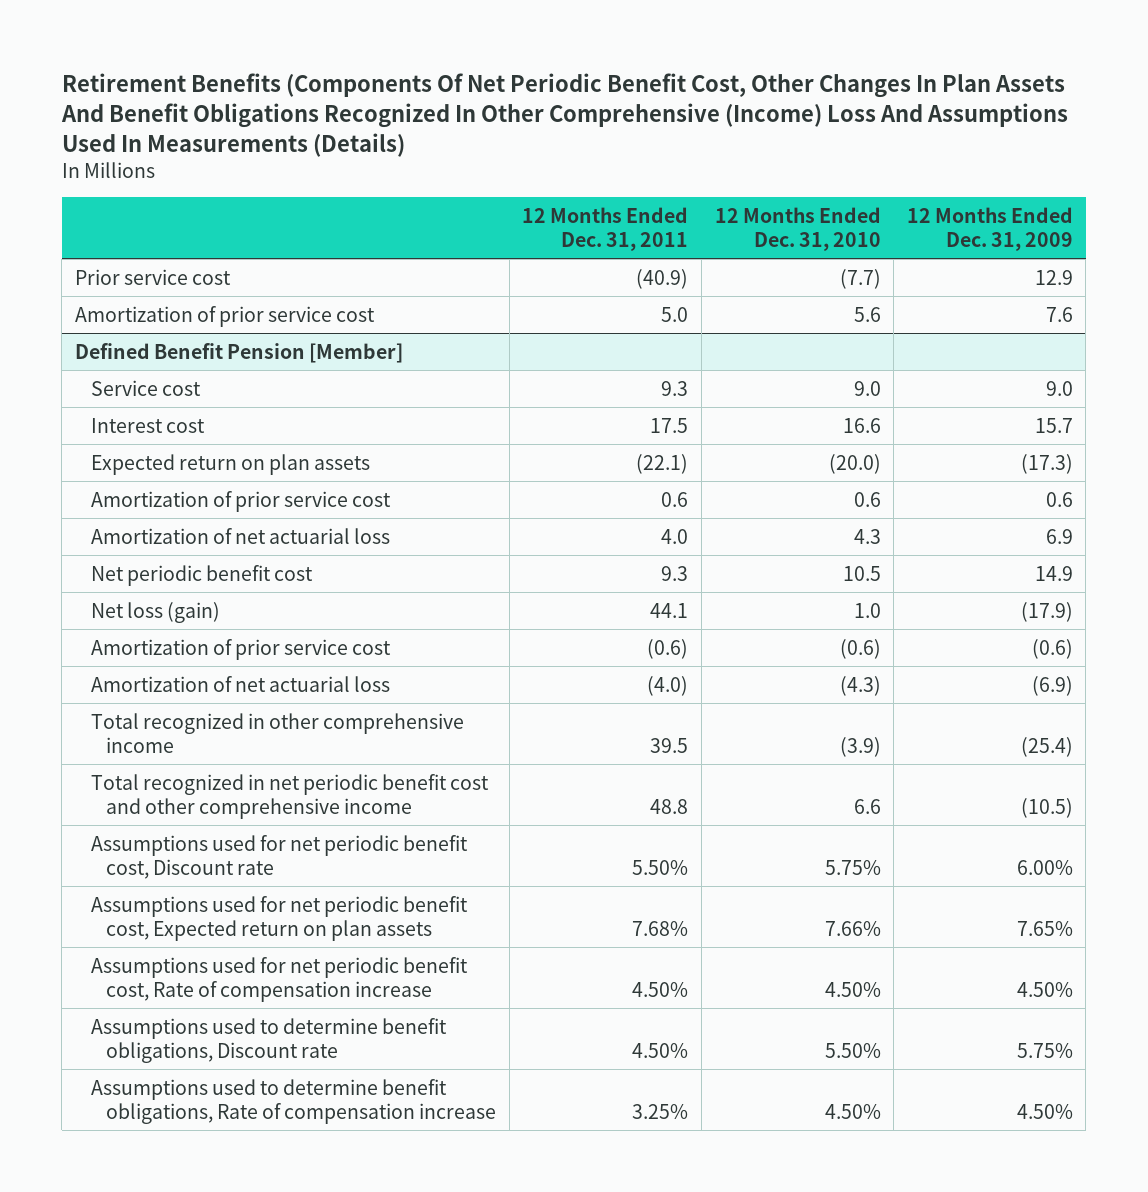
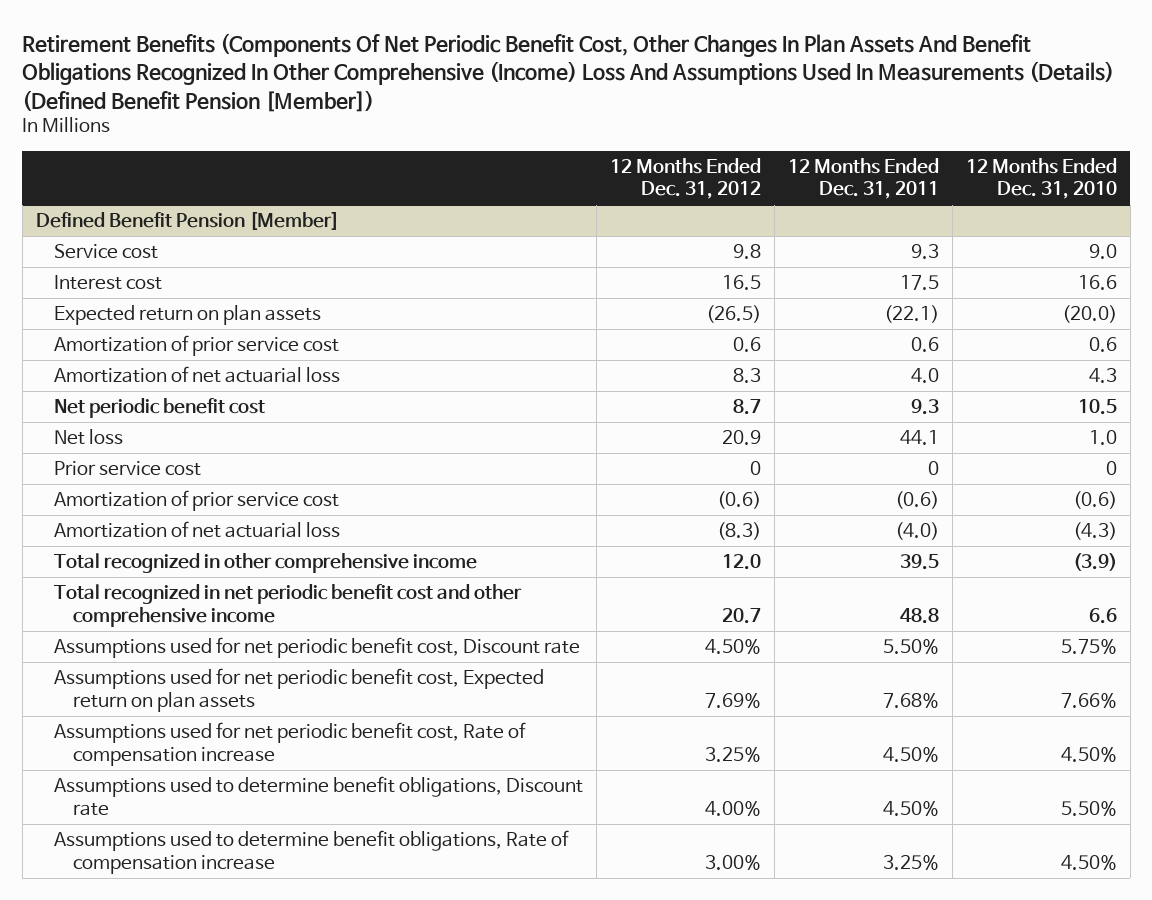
[60,72,1068,157] Retirement Benefits (Components Of Net Periodic Benefit Cost, Other Changes In Plan Assets And Benefit Obligations Recognized In Other Comprehensive (Income) Loss And Assumptions Used In Measurements (Details) -> [22,32,1115,112] Retirement Benefits (Components Of Net Periodic Benefit Cost, Other Changes In Plan Assets And Benefit Obligations Recognized In Other Comprehensive (Income) Loss And Assumptions Used In Measurements (Details) (Defined Benefit Pension [Member])
[906,206,1073,252] 12 Months Ended Dec. 31, 2009 -> none
none -> [610,158,762,200] 12 Months Ended Dec. 31, 2012
[75,268,232,285] Prior service cost -> none
[75,305,376,327] Amortization of prior service cost -> none
[90,601,220,623] Net loss (gain) -> [54,429,124,446] Net loss
none -> [54,461,202,477] Prior service cost

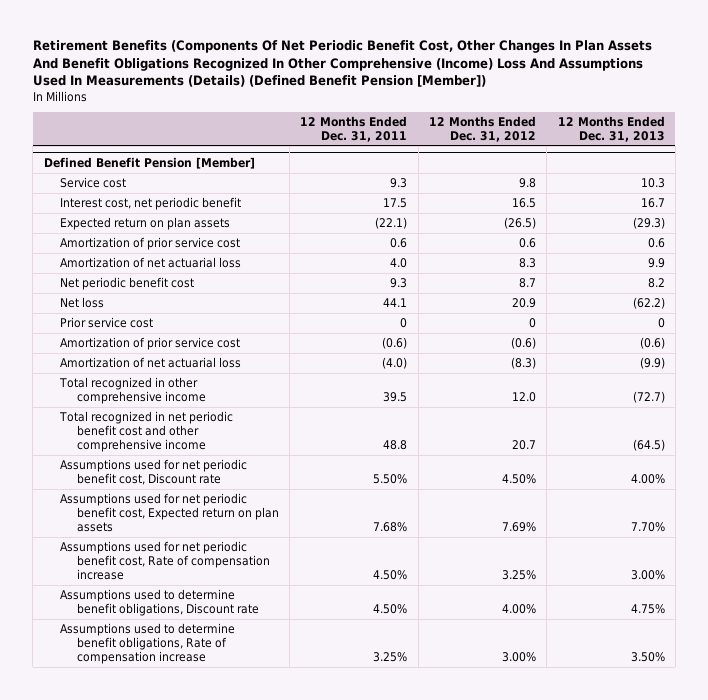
[965,158,1117,200] 12 Months Ended Dec. 31, 2010 -> none
none -> [557,115,665,142] 12 Months Ended Dec. 31, 2013
[54,275,163,291] Interest cost -> [60,196,242,210] Interest cost, net periodic benefit

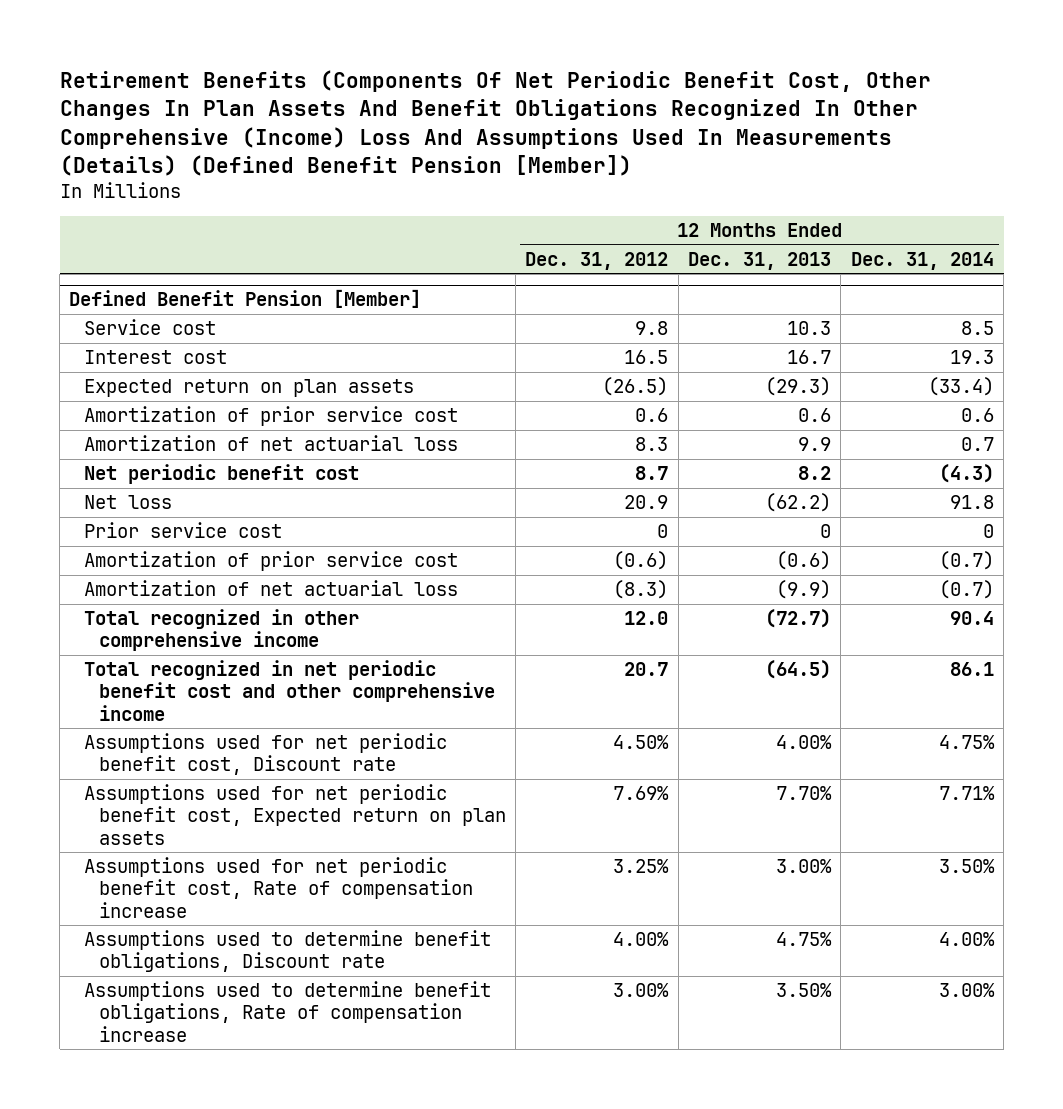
[300,115,408,142] 12 Months Ended Dec. 31, 2011 -> none
none -> [850,251,994,270] Dec. 31, 2014
[60,196,242,210] Interest cost, net periodic benefit -> [84,350,228,365] Interest cost

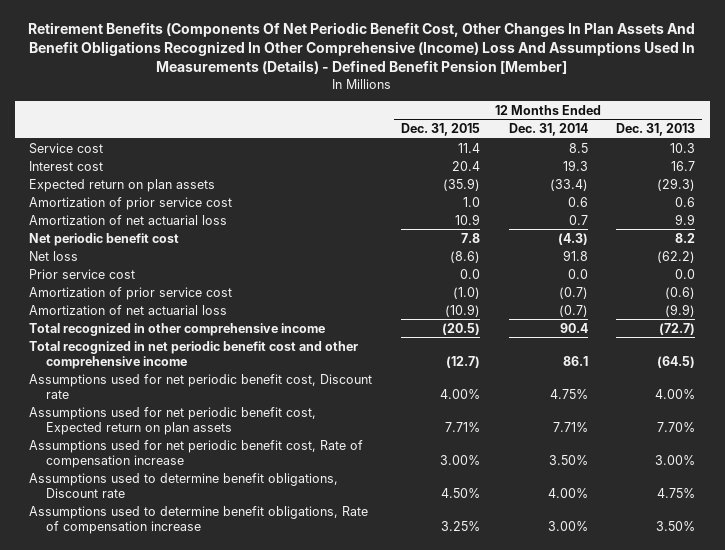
[59,69,931,177] Retirement Benefits (Components Of Net Periodic Benefit Cost, Other Changes In Plan Assets And Benefit Obligations Recognized In Other Comprehensive (Income) Loss And Assumptions Used In Measurements (Details) (Defined Benefit Pension [Member]) -> [28,22,696,75] Retirement Benefits (Components Of Net Periodic Benefit Cost, Other Changes In Plan Assets And Benefit Obligations Recognized In Other Comprehensive (Income) Loss And Assumptions Used In Measurements (Details) - Defined Benefit Pension [Member]
[525,251,669,270] Dec. 31, 2012 -> none
none -> [401,122,481,136] Dec. 31, 2015
[69,289,422,309] Defined Benefit Pension [Member] -> none
[820,524,832,539] 0 -> [675,268,696,279] 0.0
[982,524,994,539] 0 -> [567,268,588,279] 0.0

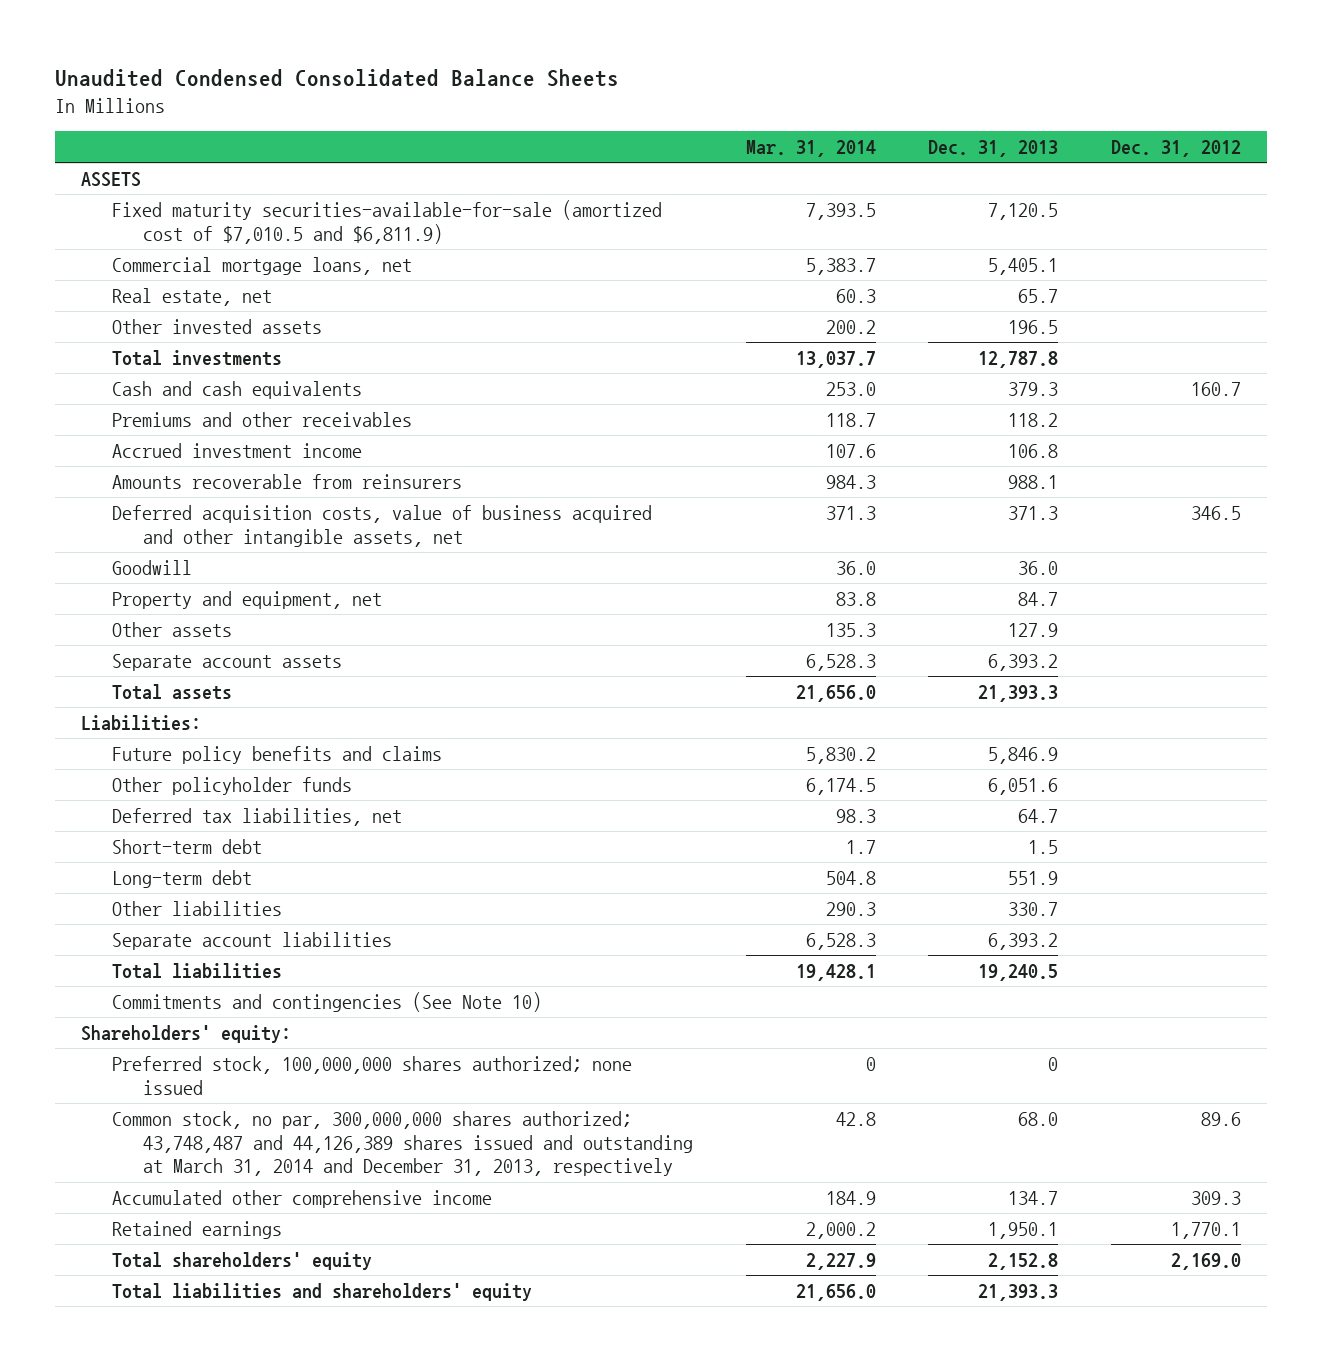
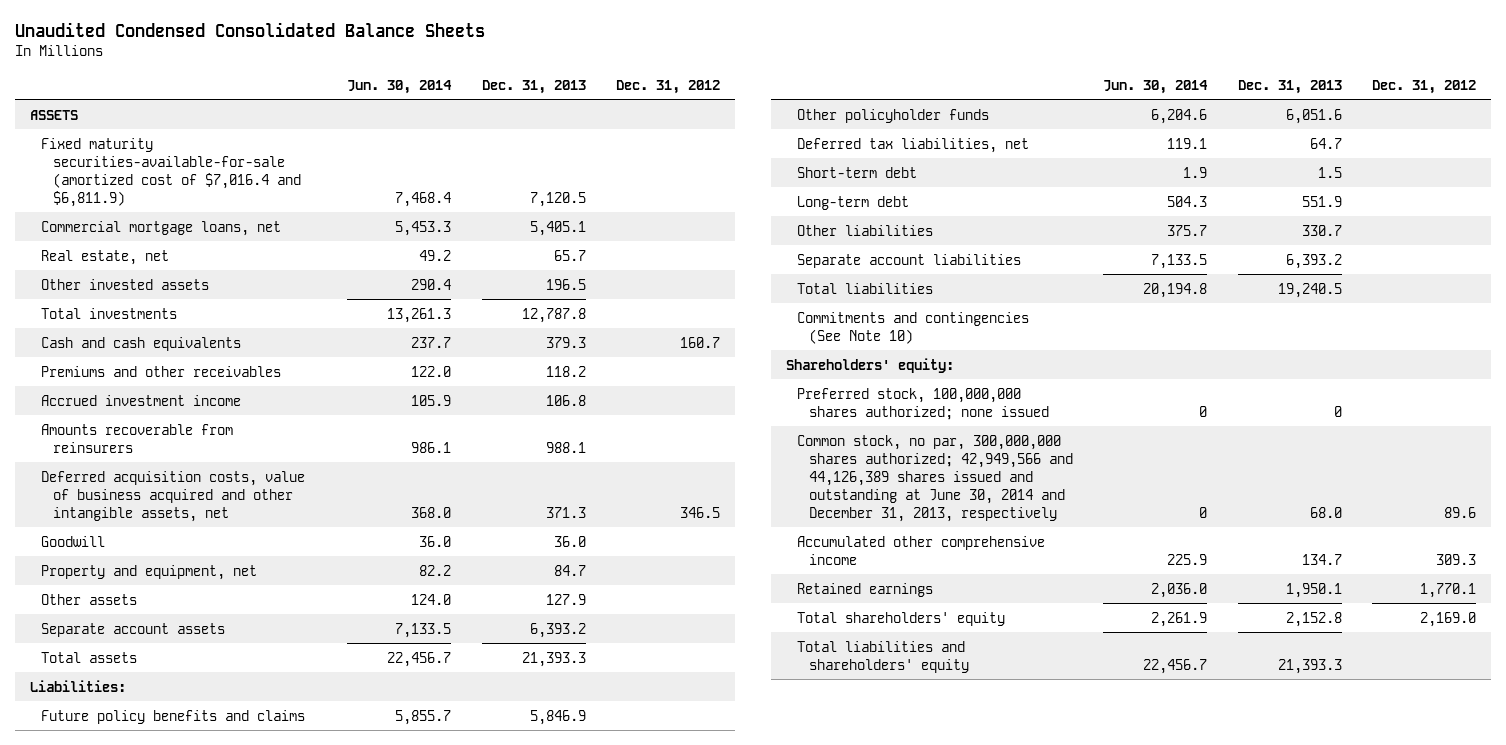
[745,139,876,157] Mar. 31, 2014 -> none
none -> [347,79,453,94] Jun. 30, 2014
[111,199,662,244] Fixed maturity securities-available-for-sale (amortized cost of $7,010.5 and $6,811.9) -> [41,137,301,207] Fixed maturity securities-available-for-sale (amortized cost of $7,016.4 and $6,811.9)
[111,1110,693,1177] Common stock, no par, 300,000,000 shares authorized; 43,748,487 and 44,126,389 shares issued and outstanding at March 31, 2014 and December 31, 2013, respectively -> [797,434,1073,522] Common stock, no par, 300,000,000 shares authorized; 42,949,566 and 44,126,389 shares issued and outstanding at June 30, 2014 and December 31, 2013, respectively

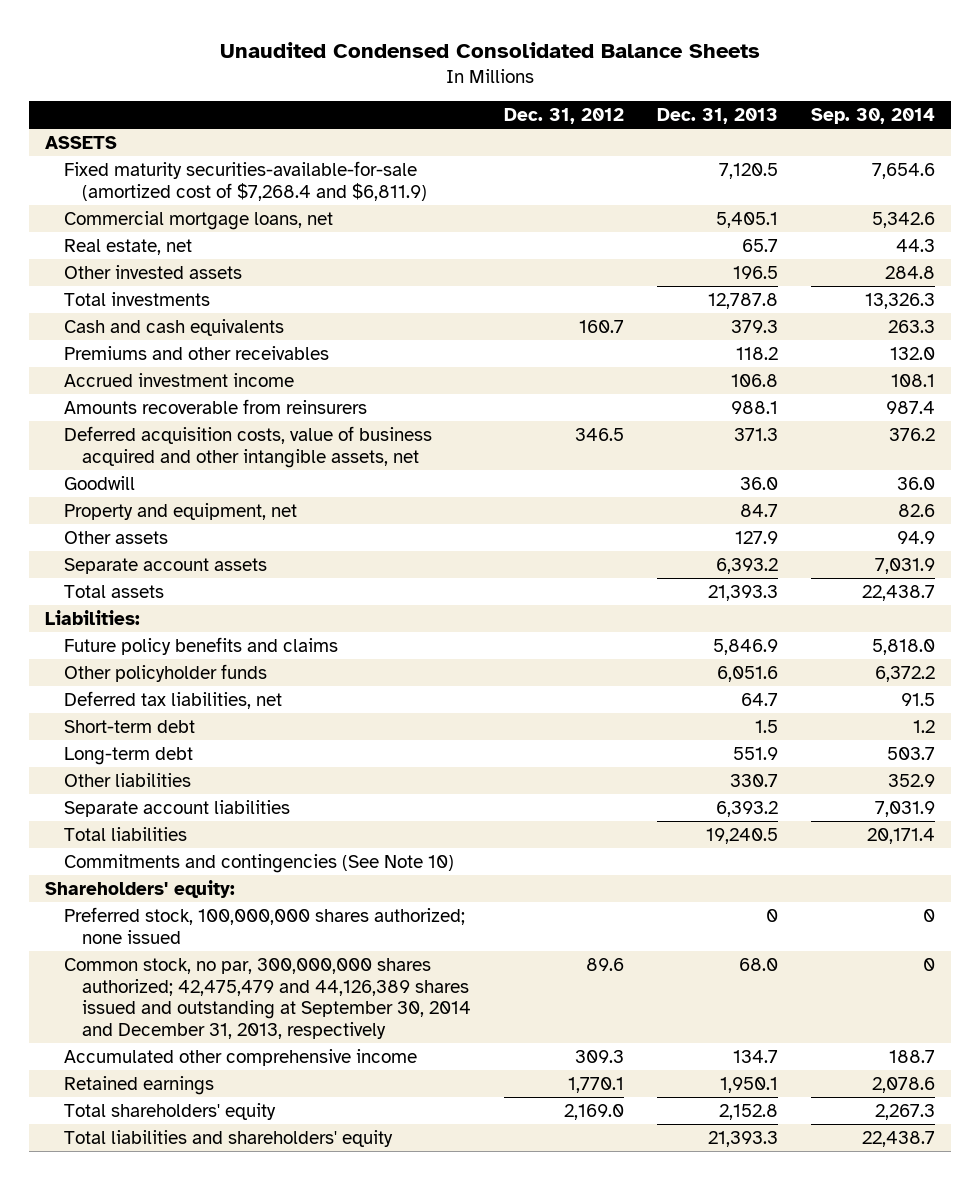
[347,79,453,94] Jun. 30, 2014 -> none
none -> [810,108,935,125] Sep. 30, 2014
[41,137,301,207] Fixed maturity securities-available-for-sale (amortized cost of $7,016.4 and $6,811.9) -> [63,160,427,201] Fixed maturity securities-available-for-sale (amortized cost of $7,268.4 and $6,811.9)
[797,434,1073,522] Common stock, no par, 300,000,000 shares authorized; 42,949,566 and 44,126,389 shares issued and outstanding at June 30, 2014 and December 31, 2013, respectively -> [63,957,471,1040] Common stock, no par, 300,000,000 shares authorized; 42,475,479 and 44,126,389 shares issued and outstanding at September 30, 2014 and December 31, 2013, respectively

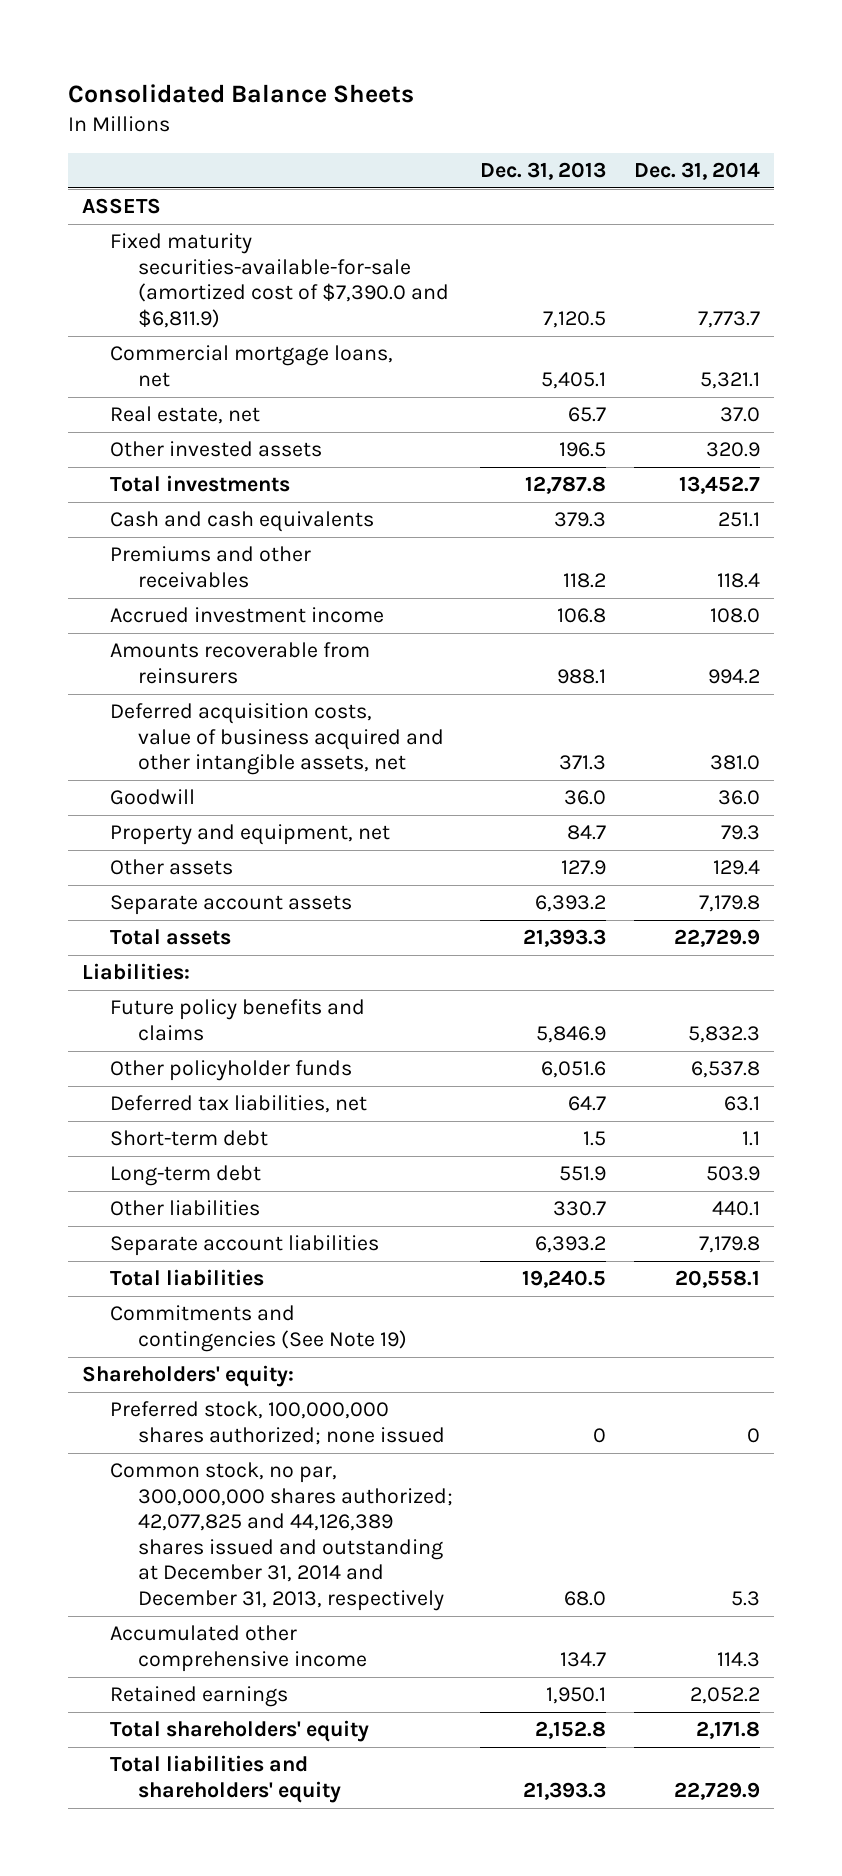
[220,41,761,58] Unaudited Condensed Consolidated Balance Sheets -> [68,83,415,103] Consolidated Balance Sheets
[503,108,624,125] Dec. 31, 2012 -> none
[810,108,935,125] Sep. 30, 2014 -> none
none -> [634,161,761,180] Dec. 31, 2014
[63,160,427,201] Fixed maturity securities-available-for-sale (amortized cost of $7,268.4 and $6,811.9) -> [110,233,449,328] Fixed maturity securities-available-for-sale (amortized cost of $7,390.0 and $6,811.9)
[63,853,454,873] Commitments and contingencies (See Note 10) -> [110,1305,407,1352] Commitments and contingencies (See Note 19)
[63,957,471,1040] Common stock, no par, 300,000,000 shares authorized; 42,475,479 and 44,126,389 shares issued and outstanding at September 30, 2014 and December 31, 2013, respectively -> [110,1462,453,1611] Common stock, no par, 300,000,000 shares authorized; 42,077,825 and 44,126,389 shares issued and outstanding at December 31, 2014 and December 31, 2013, respectively

